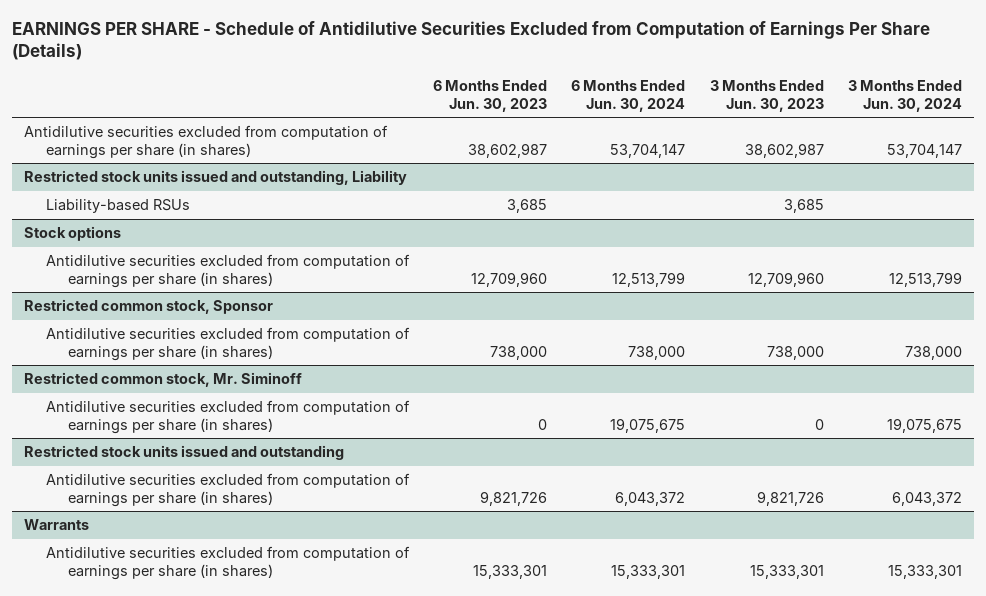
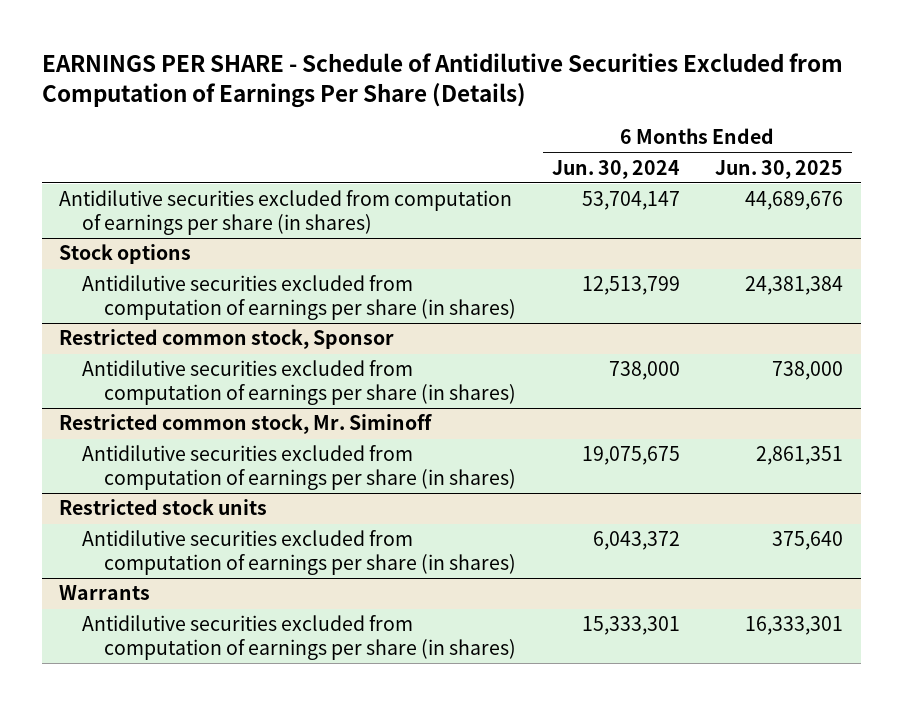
[433,80,548,112] 6 Months Ended Jun. 30, 2023 -> none
[709,80,824,112] 3 Months Ended Jun. 30, 2023 -> none
[847,80,962,112] 3 Months Ended Jun. 30, 2024 -> none
none -> [715,159,844,179] Jun. 30, 2025
[24,170,408,186] Restricted stock units issued and outstanding, Liability -> none
[46,199,191,214] Liability-based RSUs -> none
[24,445,345,461] Restricted stock units issued and outstanding -> [59,499,268,516] Restricted stock units

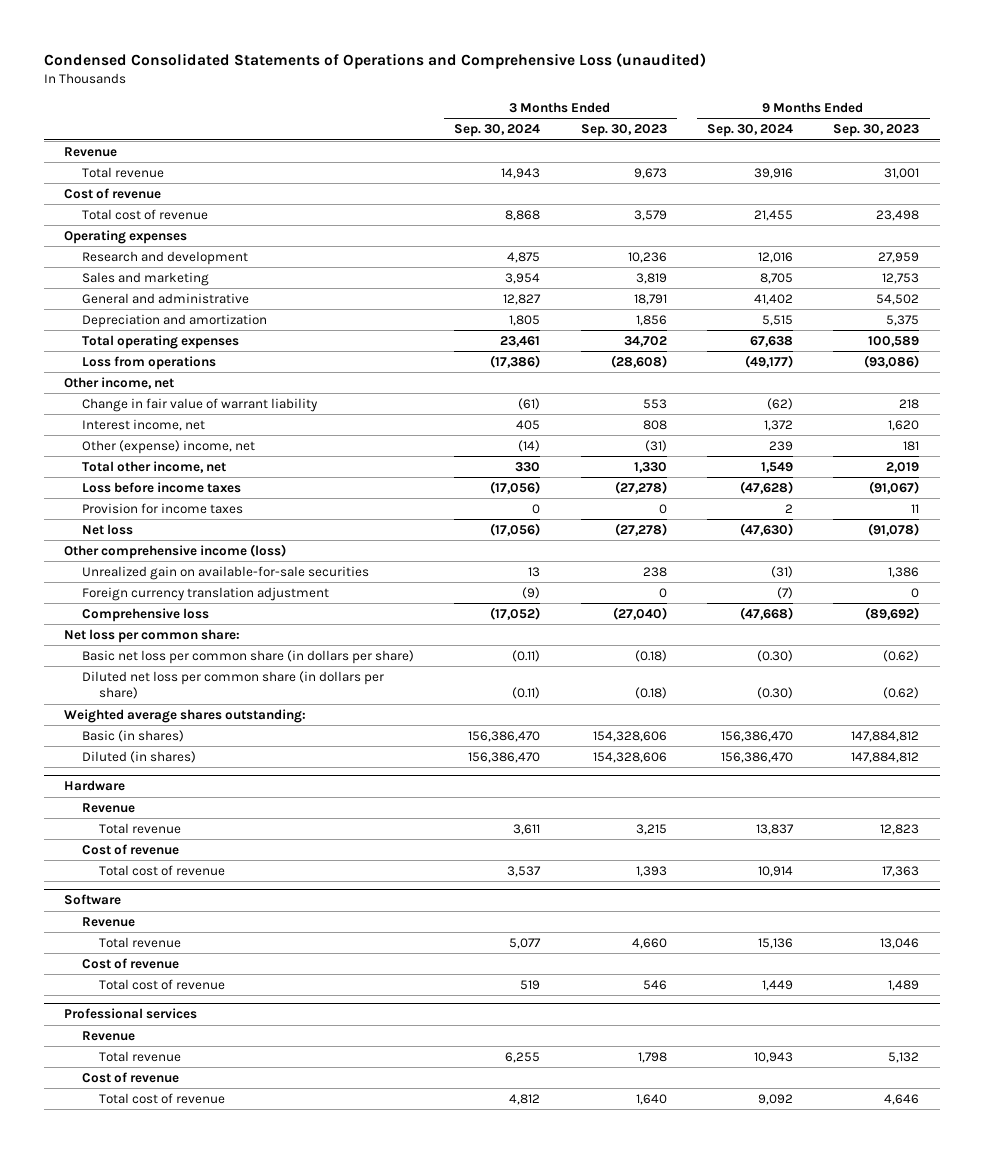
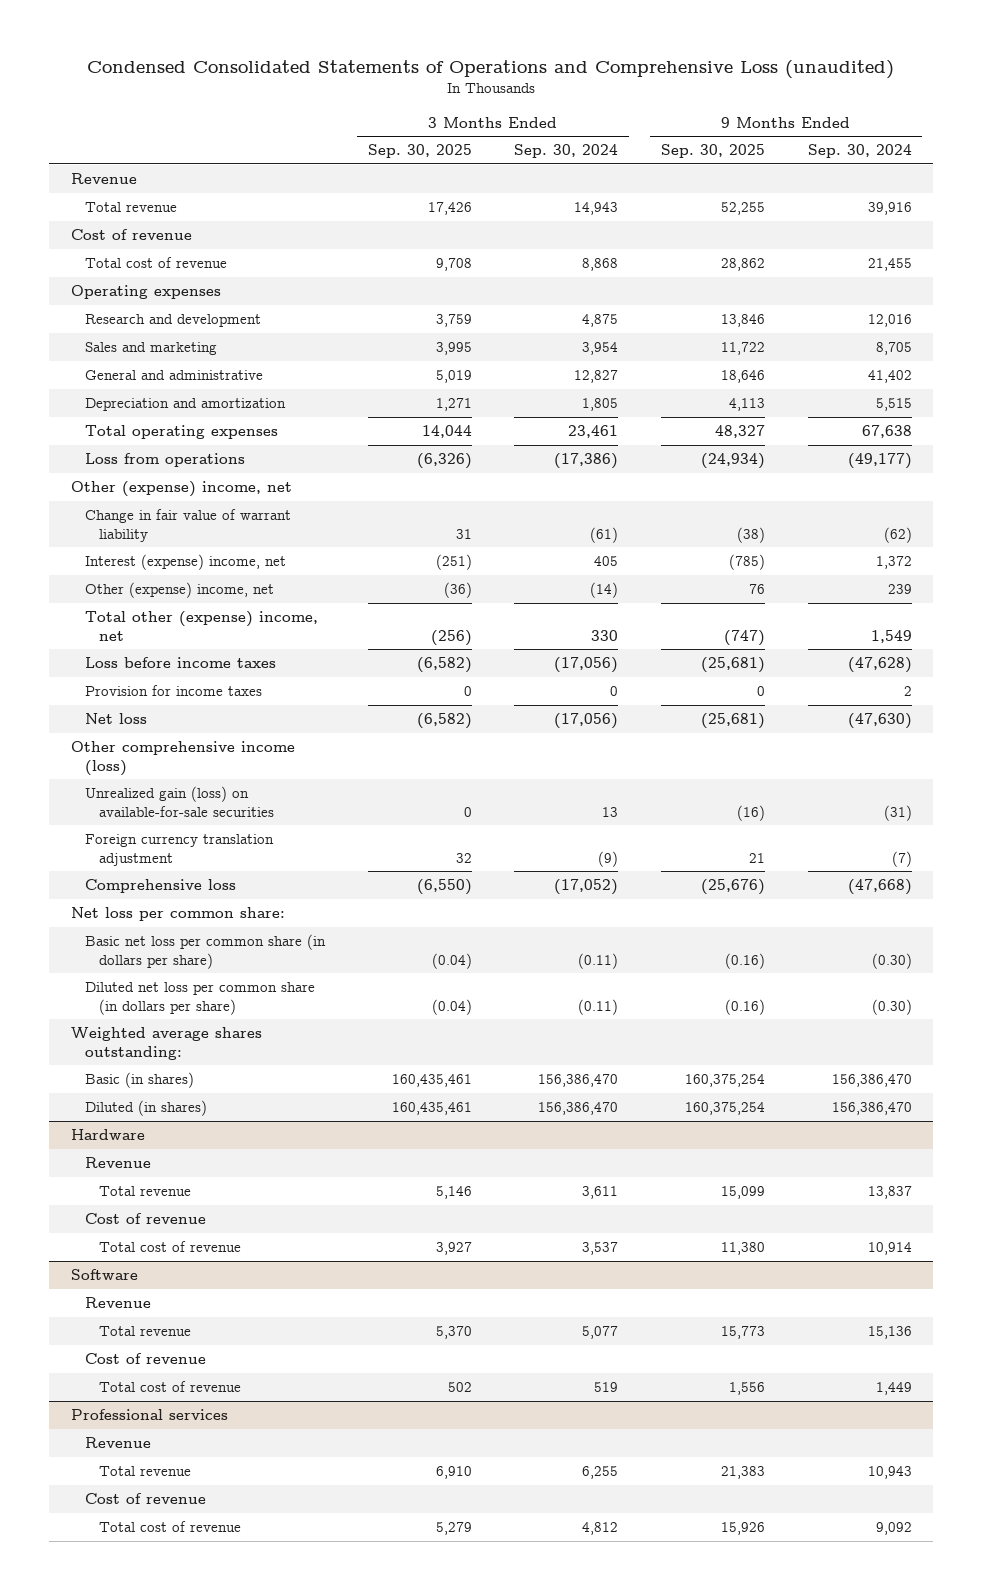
[580,124,667,138] Sep. 30, 2023 -> none
[833,124,920,138] Sep. 30, 2023 -> none
none -> [367,144,472,159] Sep. 30, 2025
none -> [661,144,766,159] Sep. 30, 2025
[64,377,175,390] Other income, net -> [70,480,292,497] Other (expense) income, net
[81,419,205,432] Interest income, net -> [84,553,286,570] Interest (expense) income, net
[81,461,226,474] Total other income, net -> [84,610,318,641] Total other (expense) income, net
[81,566,369,581] Unrealized gain on available-for-sale securities -> [84,785,274,817] Unrealized gain (loss) on available-for-sale securities

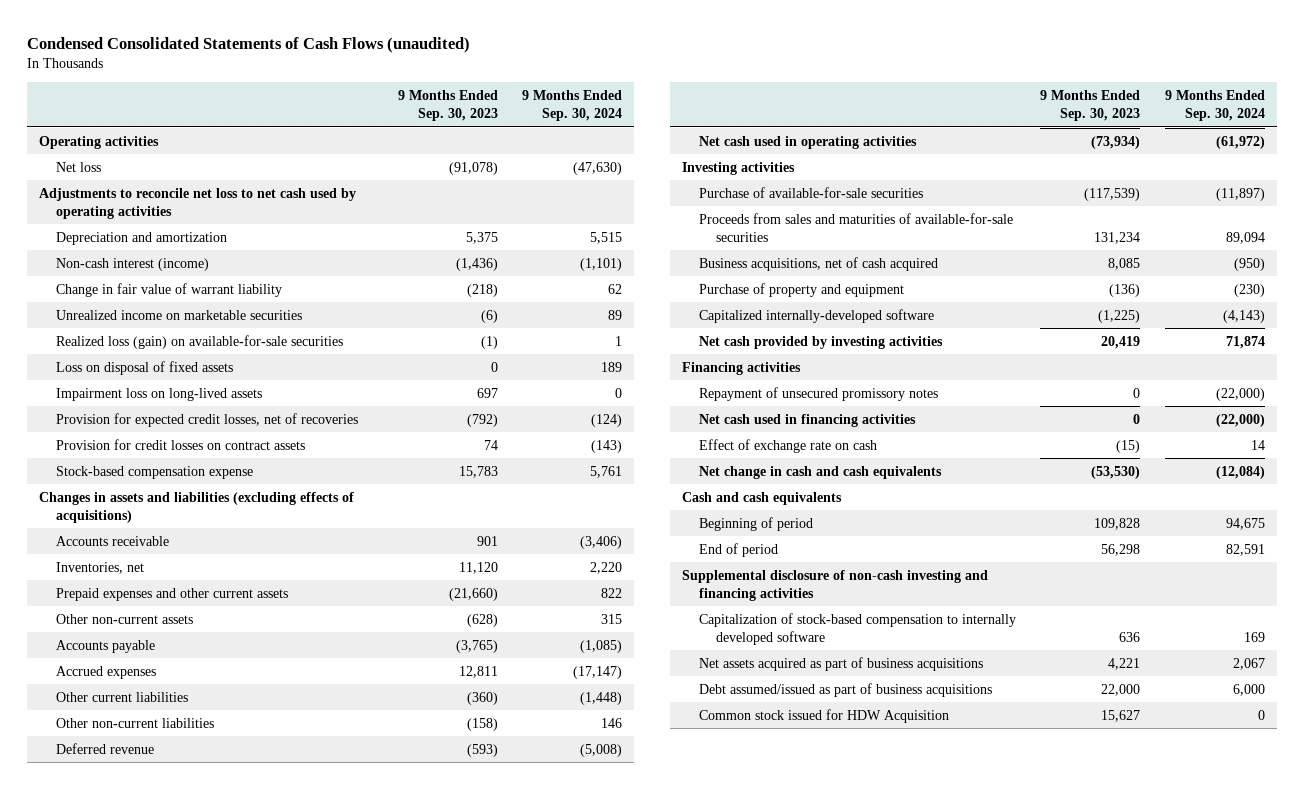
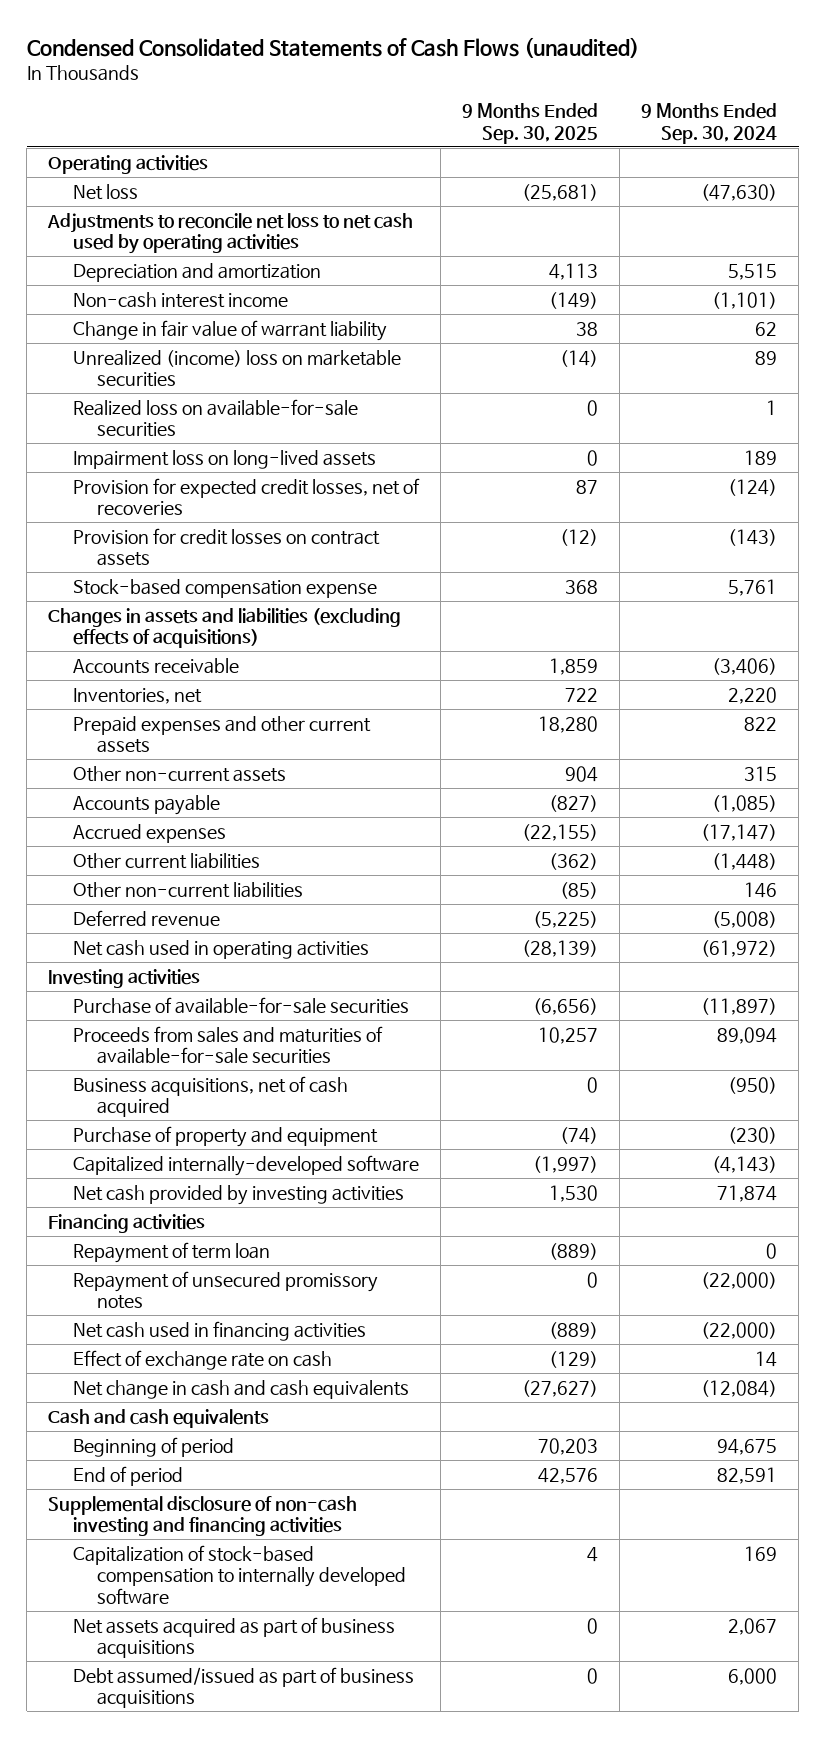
[397,90,498,122] 9 Months Ended Sep. 30, 2023 -> none
none -> [461,103,598,144] 9 Months Ended Sep. 30, 2025
[56,257,210,271] Non-cash interest (income) -> [72,291,288,308] Non-cash interest income
[56,360,234,375] Loss on disposal of fixed assets -> none
[56,309,303,320] Unrealized income on marketable securities -> [72,349,401,388] Unrealized (income) loss on marketable securities
[56,334,344,349] Realized loss (gain) on available-for-sale securities -> [72,398,358,438] Realized loss on available-for-sale securities
[615,387,623,398] 0 -> [744,449,778,465] 189
none -> [72,1241,270,1263] Repayment of term loan
[698,708,949,723] Common stock issued for HDW Acquisition -> none

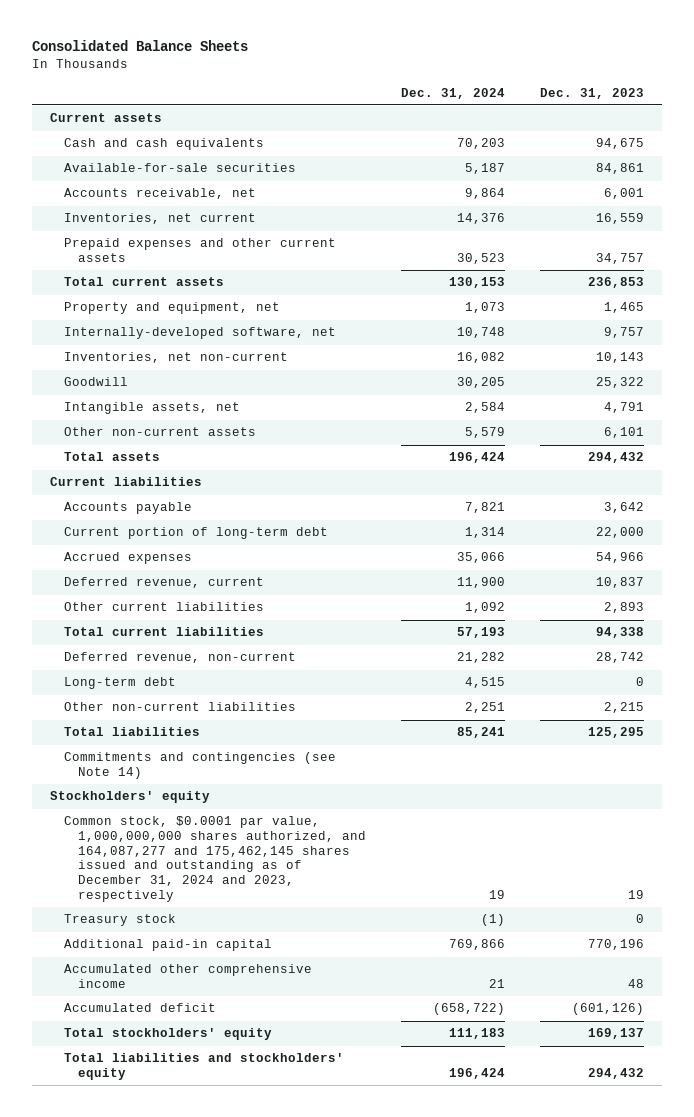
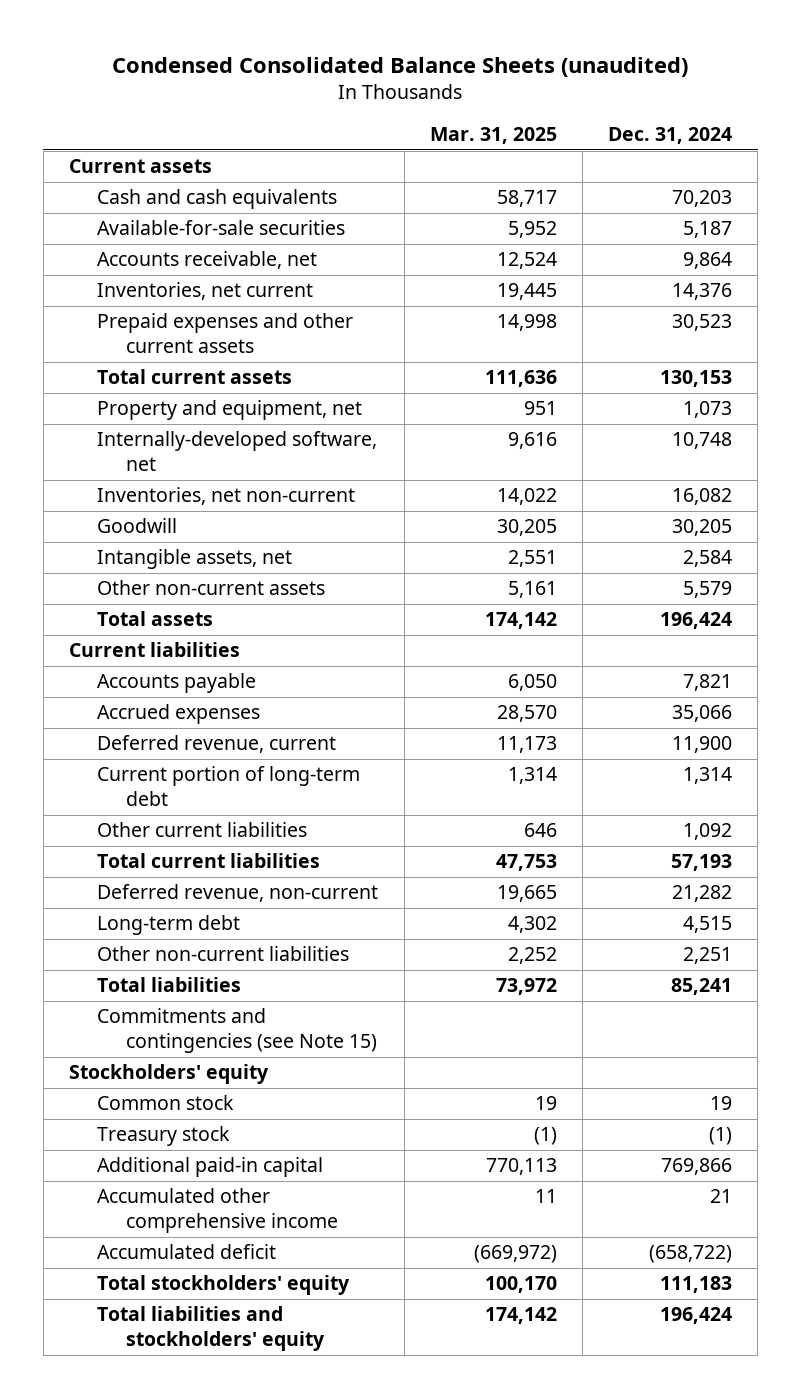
[32,40,249,52] Consolidated Balance Sheets -> [112,57,689,78] Condensed Consolidated Balance Sheets (unaudited)
[540,87,645,99] Dec. 31, 2023 -> none
none -> [429,127,557,145] Mar. 31, 2025
[63,527,328,540] Current portion of long-term debt -> [97,766,361,807] Current portion of long-term debt
[63,752,336,780] Commitments and contingencies (see Note 14) -> [97,1008,377,1054] Commitments and contingencies (see Note 15)
[63,816,366,902] Common stock, $0.0001 par value, 1,000,000,000 shares authorized, and 164,087,277 and 175,462,145 shares issued and outstanding as of December 31, 2024 and 2023, respectively -> [97,1095,235,1111] Common stock

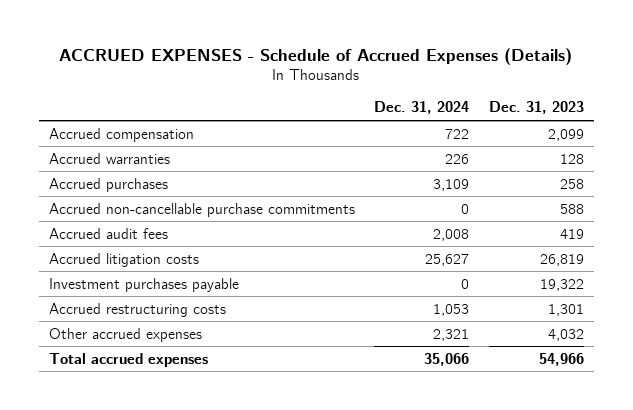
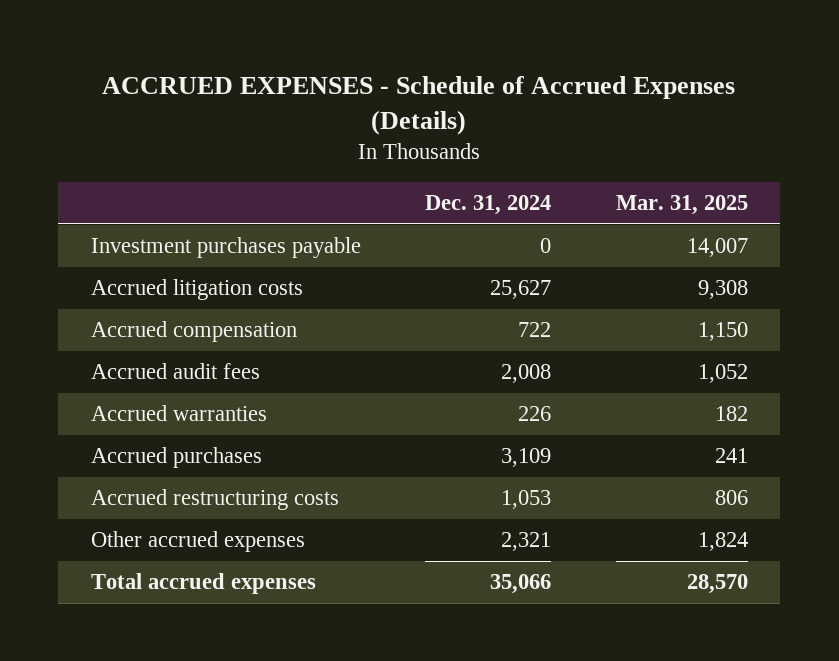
[489,101,585,115] Dec. 31, 2023 -> none
none -> [615,195,748,216] Mar. 31, 2025
[48,277,239,292] Investment purchases payable -> [90,237,361,259] Investment purchases payable
[48,252,199,267] Accrued litigation costs -> [90,279,303,301] Accrued litigation costs
[48,227,168,239] Accrued audit fees -> [90,363,260,380] Accrued audit fees
[48,202,355,217] Accrued non-cancellable purchase commitments -> none

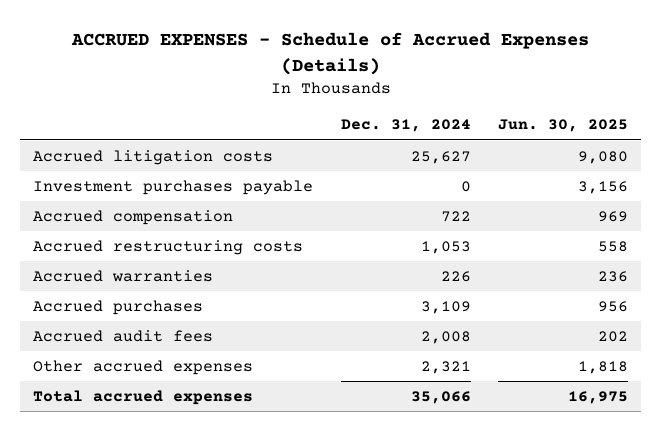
[615,195,748,216] Mar. 31, 2025 -> none
none -> [497,119,628,133] Jun. 30, 2025
[90,237,361,259] Investment purchases payable -> [33,179,314,195] Investment purchases payable
[90,489,339,511] Accrued restructuring costs -> [33,239,304,255] Accrued restructuring costs
[90,363,260,380] Accrued audit fees -> [33,329,214,342] Accrued audit fees

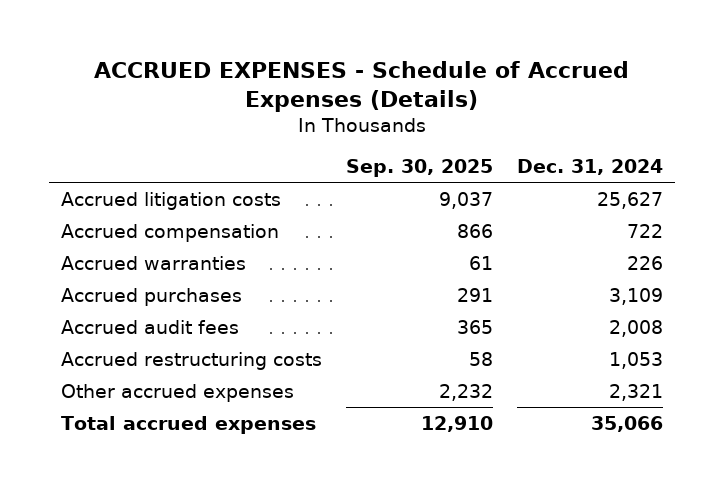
[497,119,628,133] Jun. 30, 2025 -> none
none -> [346,159,494,178] Sep. 30, 2025
[33,179,314,195] Investment purchases payable -> none
[33,239,304,255] Accrued restructuring costs -> [61,351,323,370] Accrued restructuring costs

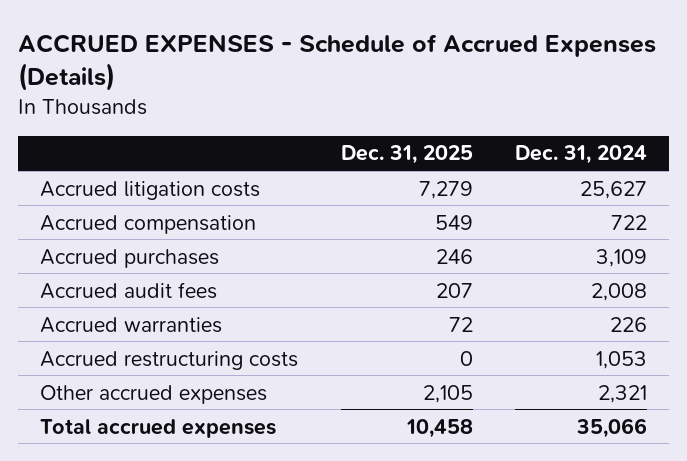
[346,159,494,178] Sep. 30, 2025 -> none
none -> [340,145,473,165] Dec. 31, 2025
[61,255,247,270] Accrued warranties -> [39,316,222,333] Accrued warranties

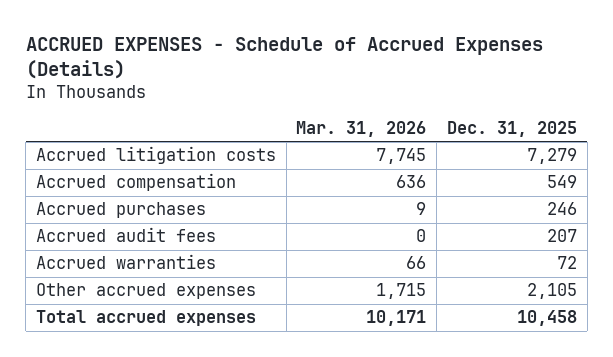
[515,145,648,165] Dec. 31, 2024 -> none
none -> [296,120,427,137] Mar. 31, 2026
[39,350,298,370] Accrued restructuring costs -> none

